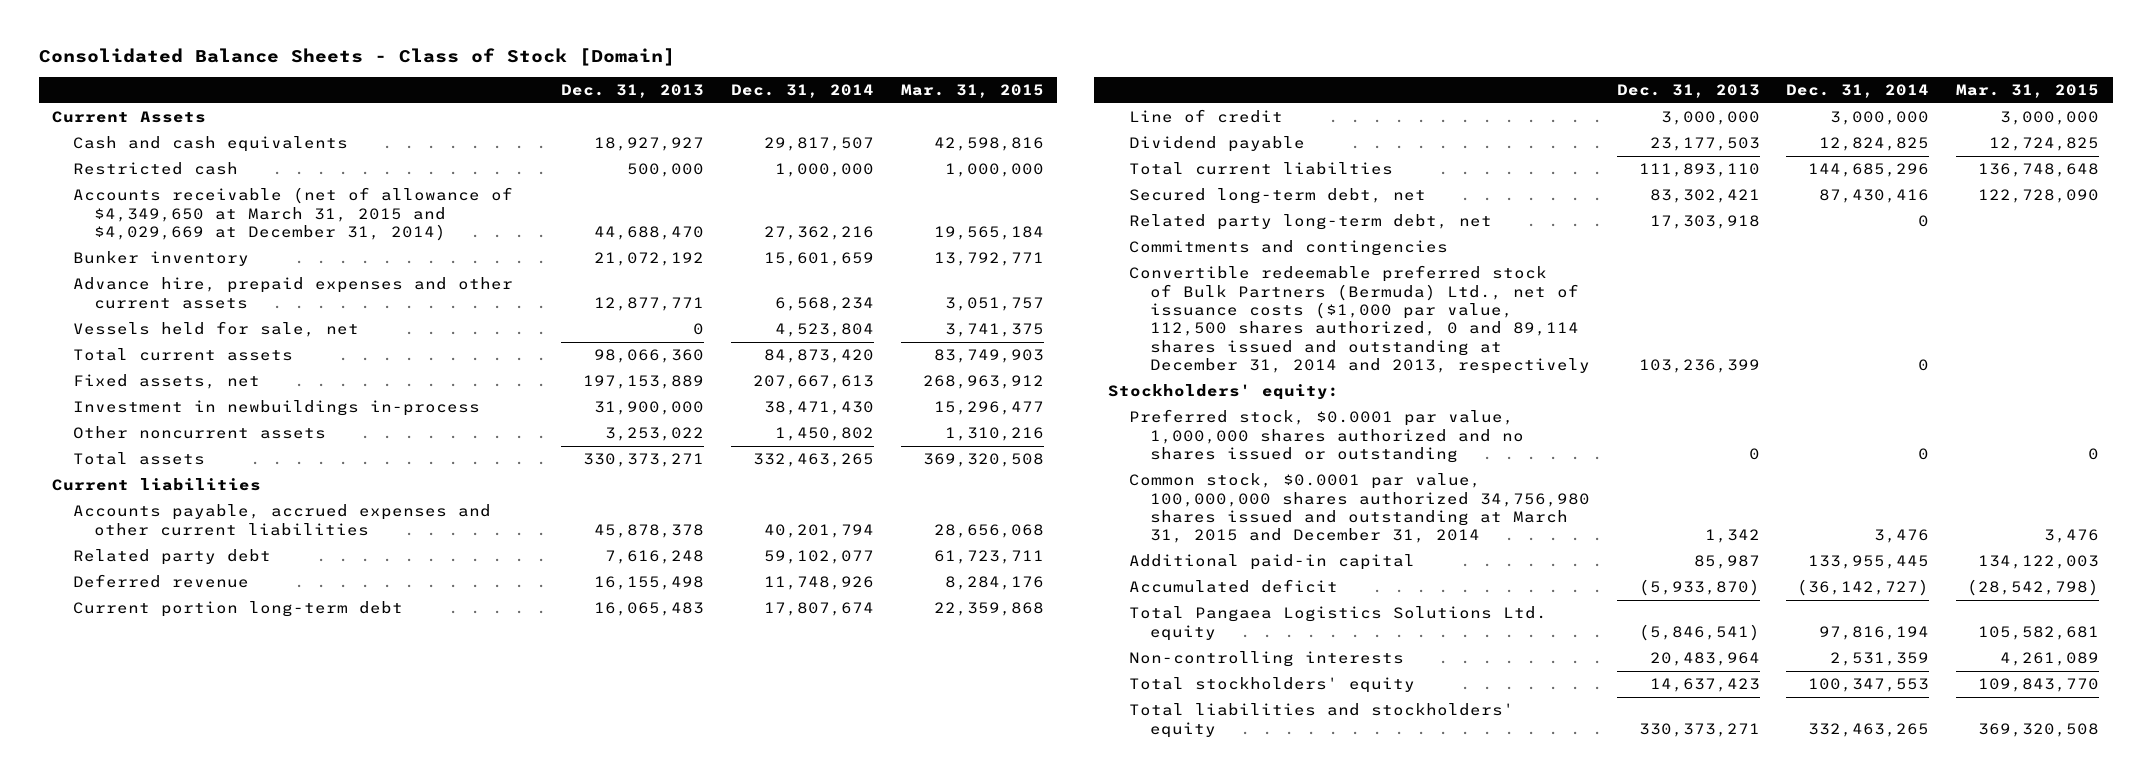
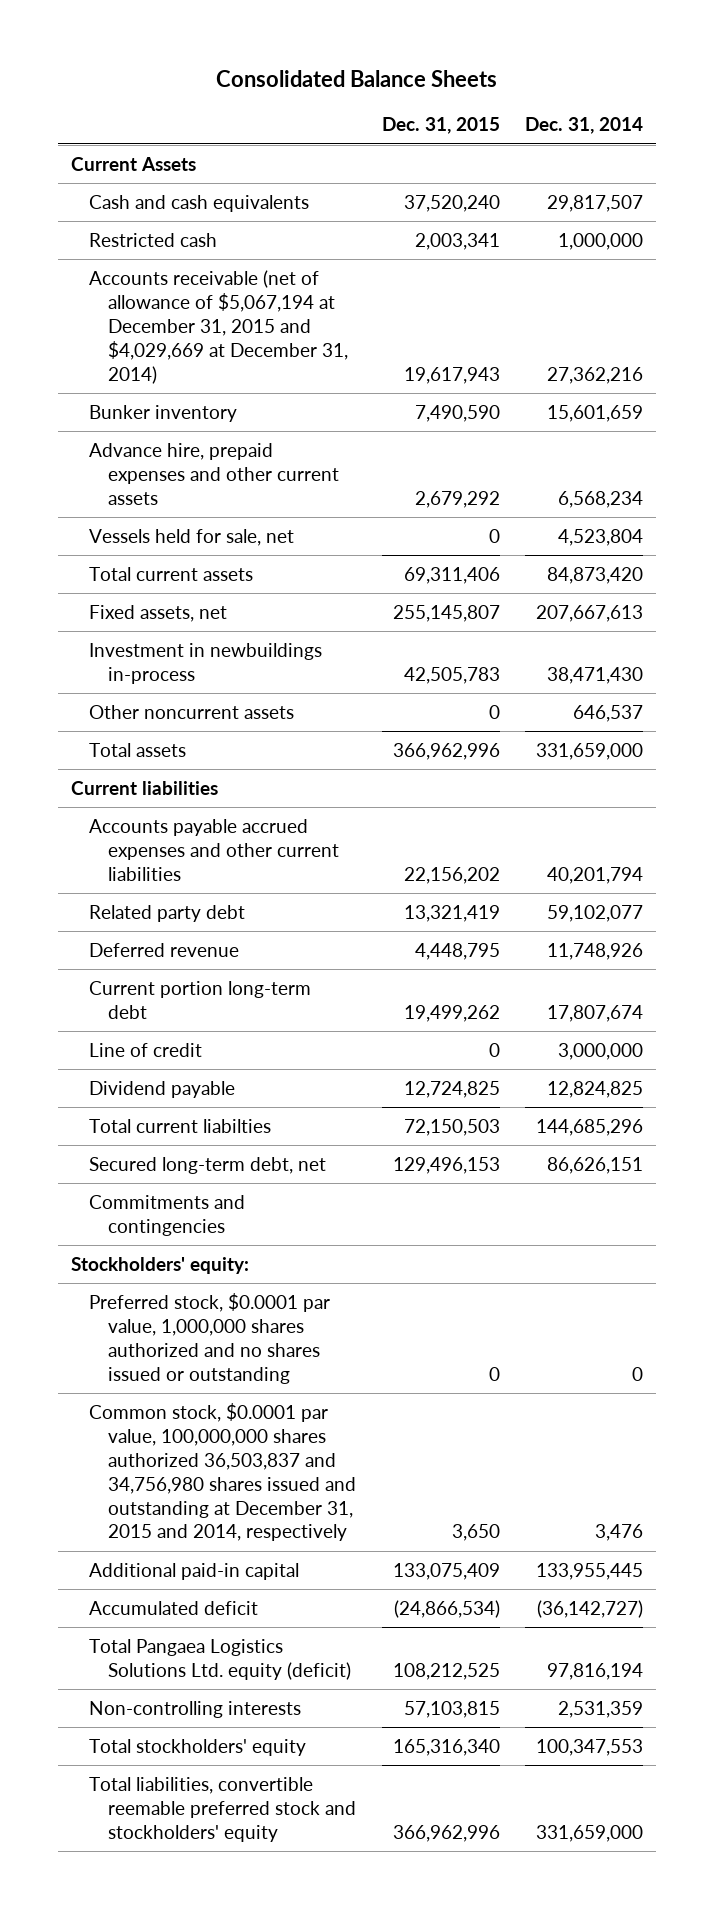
[38,47,675,66] Consolidated Balance Sheets - Class of Stock [Domain] -> [216,69,498,87] Consolidated Balance Sheets
[560,84,704,99] Dec. 31, 2013 -> none
[900,84,1044,99] Mar. 31, 2015 -> none
none -> [381,117,500,135] Dec. 31, 2015
[72,187,513,241] Accounts receivable (net of allowance of $4,349,650 at March 31, 2015 and $4,029,669 at December 31, 2014) -> [89,269,349,384] Accounts receivable (net of allowance of $5,067,194 at December 31, 2015 and $4,029,669 at December 31, 2014)
[774,427,874,442] 1,450,802 -> [573,704,644,722] 646,537
[752,453,874,468] 332,463,265 -> [536,742,644,760] 331,659,000
[72,504,491,536] Accounts payable, accrued expenses and other current liabilities -> [89,818,340,881] Accounts payable accrued expenses and other current liabilities
[1128,214,1492,231] Related party long-term debt, net -> none
[1819,189,1930,204] 87,430,416 -> [547,1156,644,1174] 86,626,151
[1128,265,1590,374] Convertible redeemable preferred stock of Bulk Partners (Bermuda) Ltd., net of issuance costs ($1,000 par value, 112,500 shares authorized, 0 and 89,114 shares issued and outstanding at December 31, 2014 and 2013, respectively -> none
[1128,473,1590,544] Common stock, $0.0001 par value, 100,000,000 shares authorized 34,756,980 shares issued and outstanding at March 31, 2015 and December 31, 2014 -> [89,1402,357,1542] Common stock, $0.0001 par value, 100,000,000 shares authorized 36,503,837 and 34,756,980 shares issued and outstanding at December 31, 2015 and 2014, respectively
[1128,606,1547,641] Total Pangaea Logistics Solutions Ltd. equity -> [89,1638,352,1680] Total Pangaea Logistics Solutions Ltd. equity (deficit)
[1128,703,1514,738] Total liabilities and stockholders' equity -> [89,1776,357,1842] Total liabilities, convertible reemable preferred stock and stockholders' equity
[1808,722,1930,737] 332,463,265 -> [536,1824,644,1842] 331,659,000

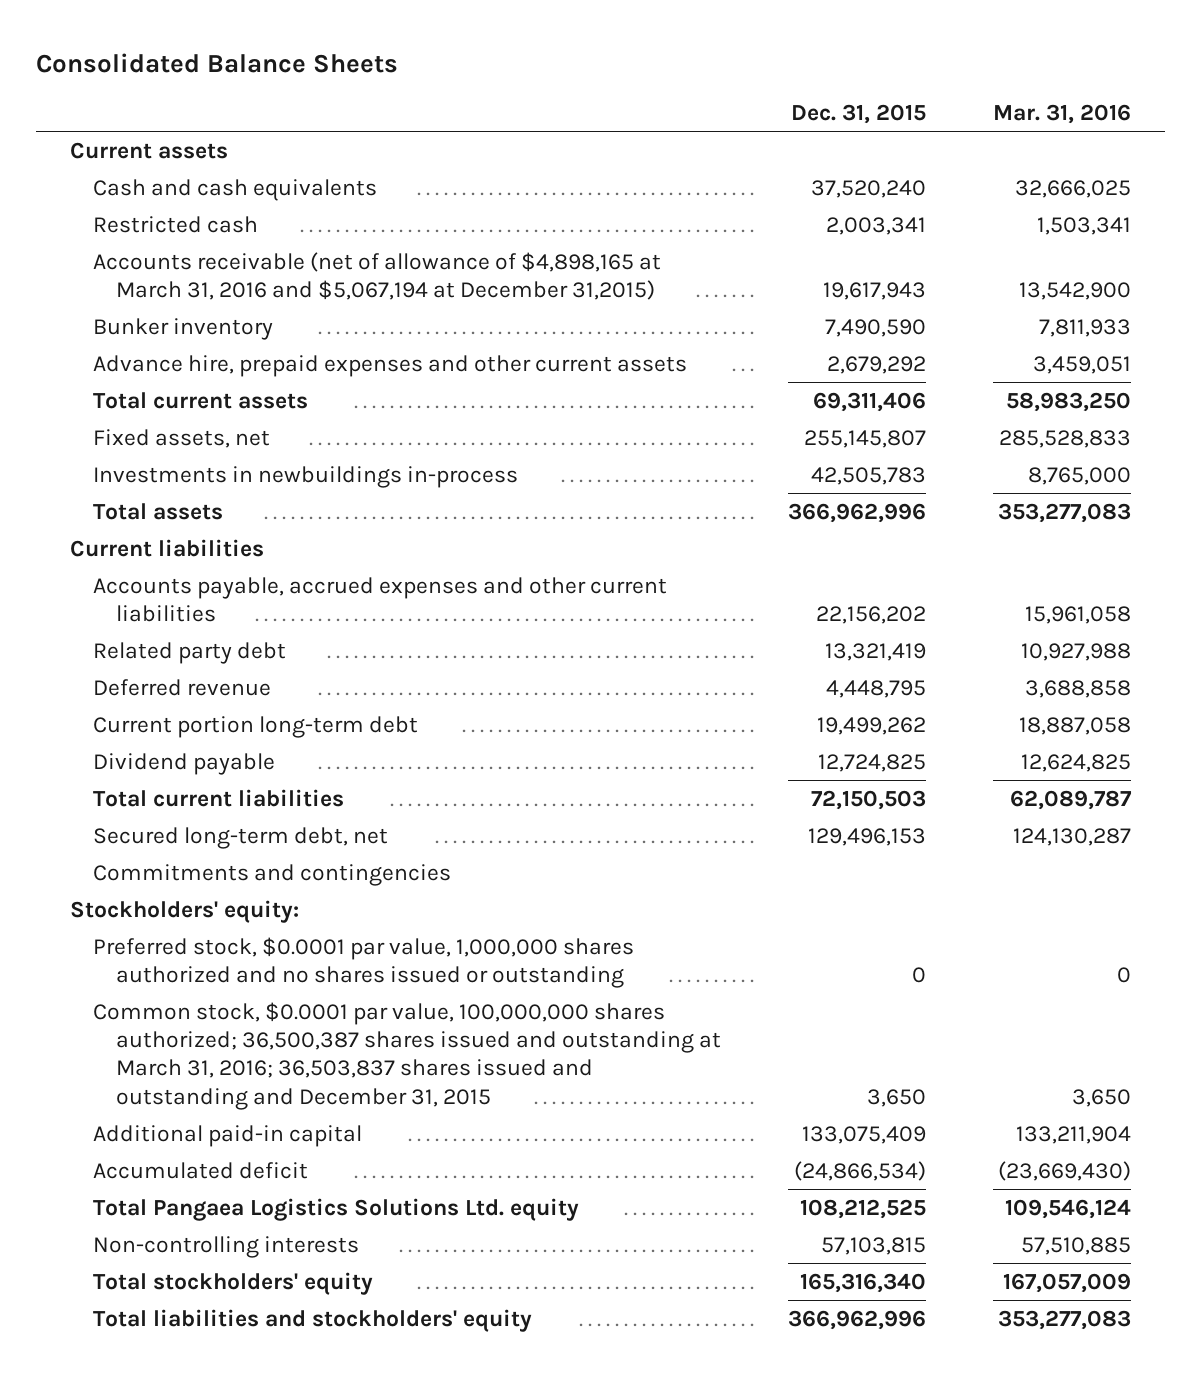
[525,117,644,135] Dec. 31, 2014 -> none
none -> [993,103,1132,124] Mar. 31, 2016
[70,156,196,171] Current Assets -> [69,141,228,159] Current assets
[89,269,349,384] Accounts receivable (net of allowance of $5,067,194 at December 31, 2015 and $4,029,669 at December 31, 2014) -> [92,251,661,300] Accounts receivable (net of allowance of $4,898,165 at March 31, 2016 and $5,067,194 at December 31,2015)
[89,528,295,546] Vessels held for sale, net -> none
[89,704,295,719] Other noncurrent assets -> none
[89,642,323,684] Investment in newbuildings in-process -> [92,465,518,488] Investments in newbuildings in-process
[89,818,340,881] Accounts payable accrued expenses and other current liabilities -> [92,576,667,622] Accounts payable, accrued expenses and other current liabilities
[89,1042,203,1057] Line of credit -> none
[89,1118,272,1133] Total current liabilties -> [92,788,344,807] Total current liabilities
[89,1402,357,1542] Common stock, $0.0001 par value, 100,000,000 shares authorized 36,503,837 and 34,756,980 shares issued and outstanding at December 31, 2015 and 2014, respectively -> [92,1001,721,1110] Common stock, $0.0001 par value, 100,000,000 shares authorized; 36,500,387 shares issued and outstanding at March 31, 2016; 36,503,837 shares issued and outstanding and December 31, 2015
[89,1638,352,1680] Total Pangaea Logistics Solutions Ltd. equity (deficit) -> [92,1197,579,1221] Total Pangaea Logistics Solutions Ltd. equity
[89,1776,357,1842] Total liabilities, convertible reemable preferred stock and stockholders' equity -> [92,1308,532,1332] Total liabilities and stockholders' equity

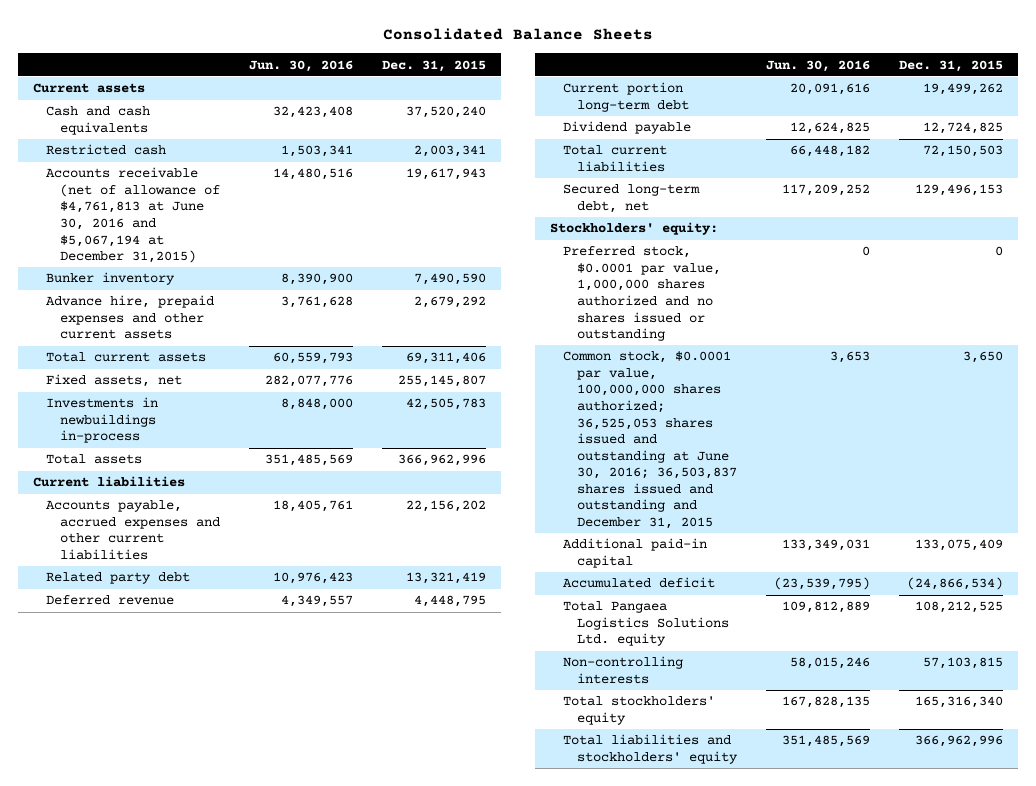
[993,103,1132,124] Mar. 31, 2016 -> none
none -> [248,59,353,72] Jun. 30, 2016
[92,251,661,300] Accounts receivable (net of allowance of $4,898,165 at March 31, 2016 and $5,067,194 at December 31,2015) -> [46,167,220,264] Accounts receivable (net of allowance of $4,761,813 at June 30, 2016 and $5,067,194 at December 31,2015)
[92,863,451,886] Commitments and contingencies -> none
[92,1001,721,1110] Common stock, $0.0001 par value, 100,000,000 shares authorized; 36,500,387 shares issued and outstanding at March 31, 2016; 36,503,837 shares issued and outstanding and December 31, 2015 -> [563,351,737,530] Common stock, $0.0001 par value, 100,000,000 shares authorized; 36,525,053 shares issued and outstanding at June 30, 2016; 36,503,837 shares issued and outstanding and December 31, 2015

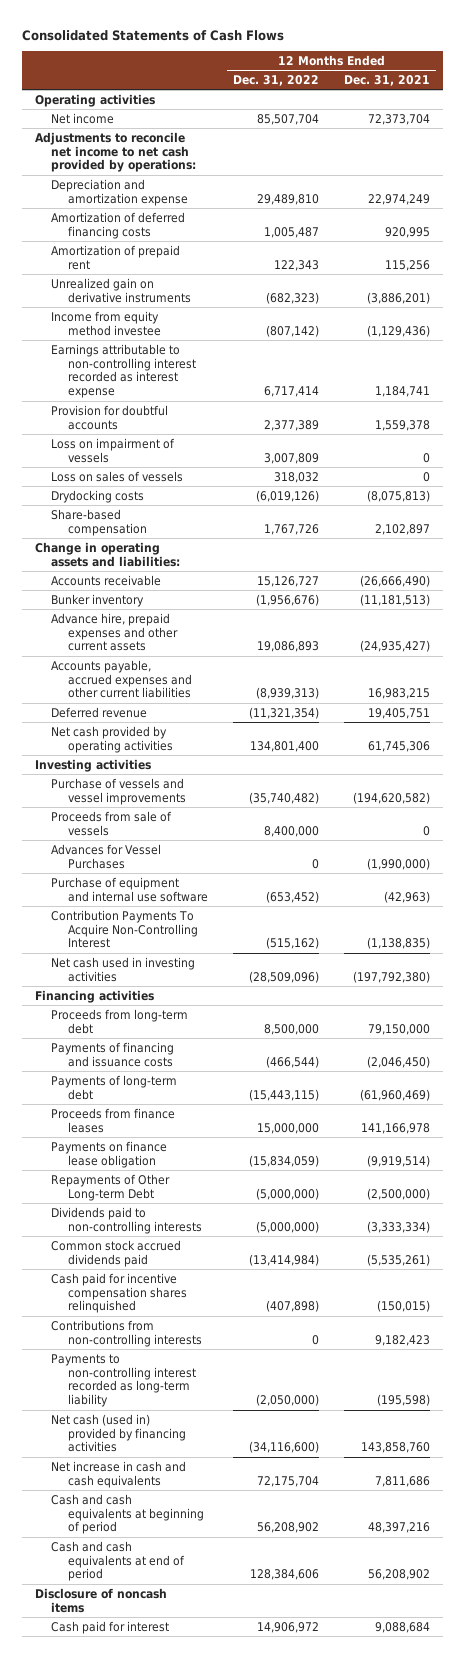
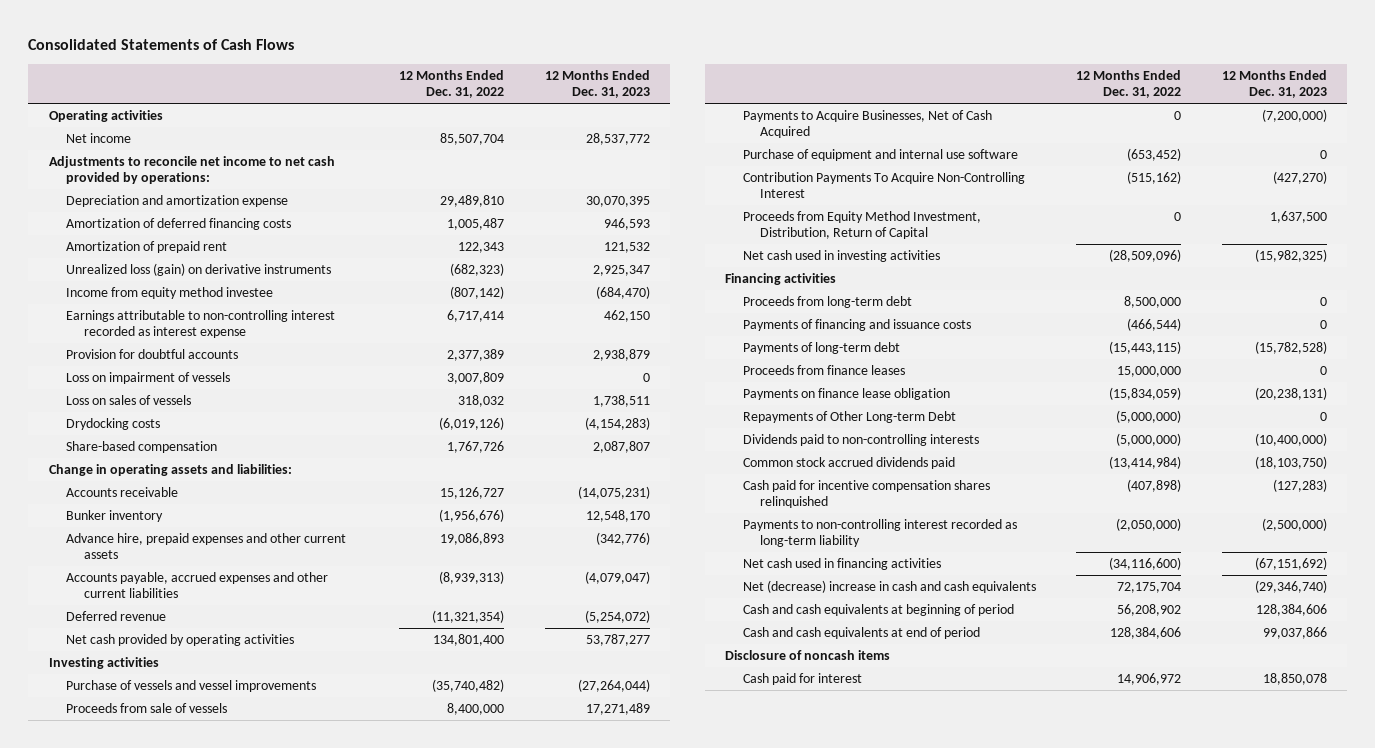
[344,74,431,86] Dec. 31, 2021 -> none
none -> [544,69,650,99] 12 Months Ended Dec. 31, 2023
[51,277,191,303] Unrealized gain on derivative instruments -> [66,262,332,276] Unrealized loss (gain) on derivative instruments
[51,843,162,869] Advances for Vessel Purchases -> none
none -> [742,109,992,139] Payments to Acquire Businesses, Net of Cash Acquired
none -> [742,210,981,240] Proceeds from Equity Method Investment, Distribution, Return of Capital
[51,1319,202,1347] Contributions from non-controlling interests -> none
[51,1413,186,1453] Net cash (used in) provided by financing activities -> [742,557,941,570] Net cash used in financing activities
[51,1460,187,1488] Net increase in cash and cash equivalents -> [742,579,1036,593] Net (decrease) increase in cash and cash equivalents

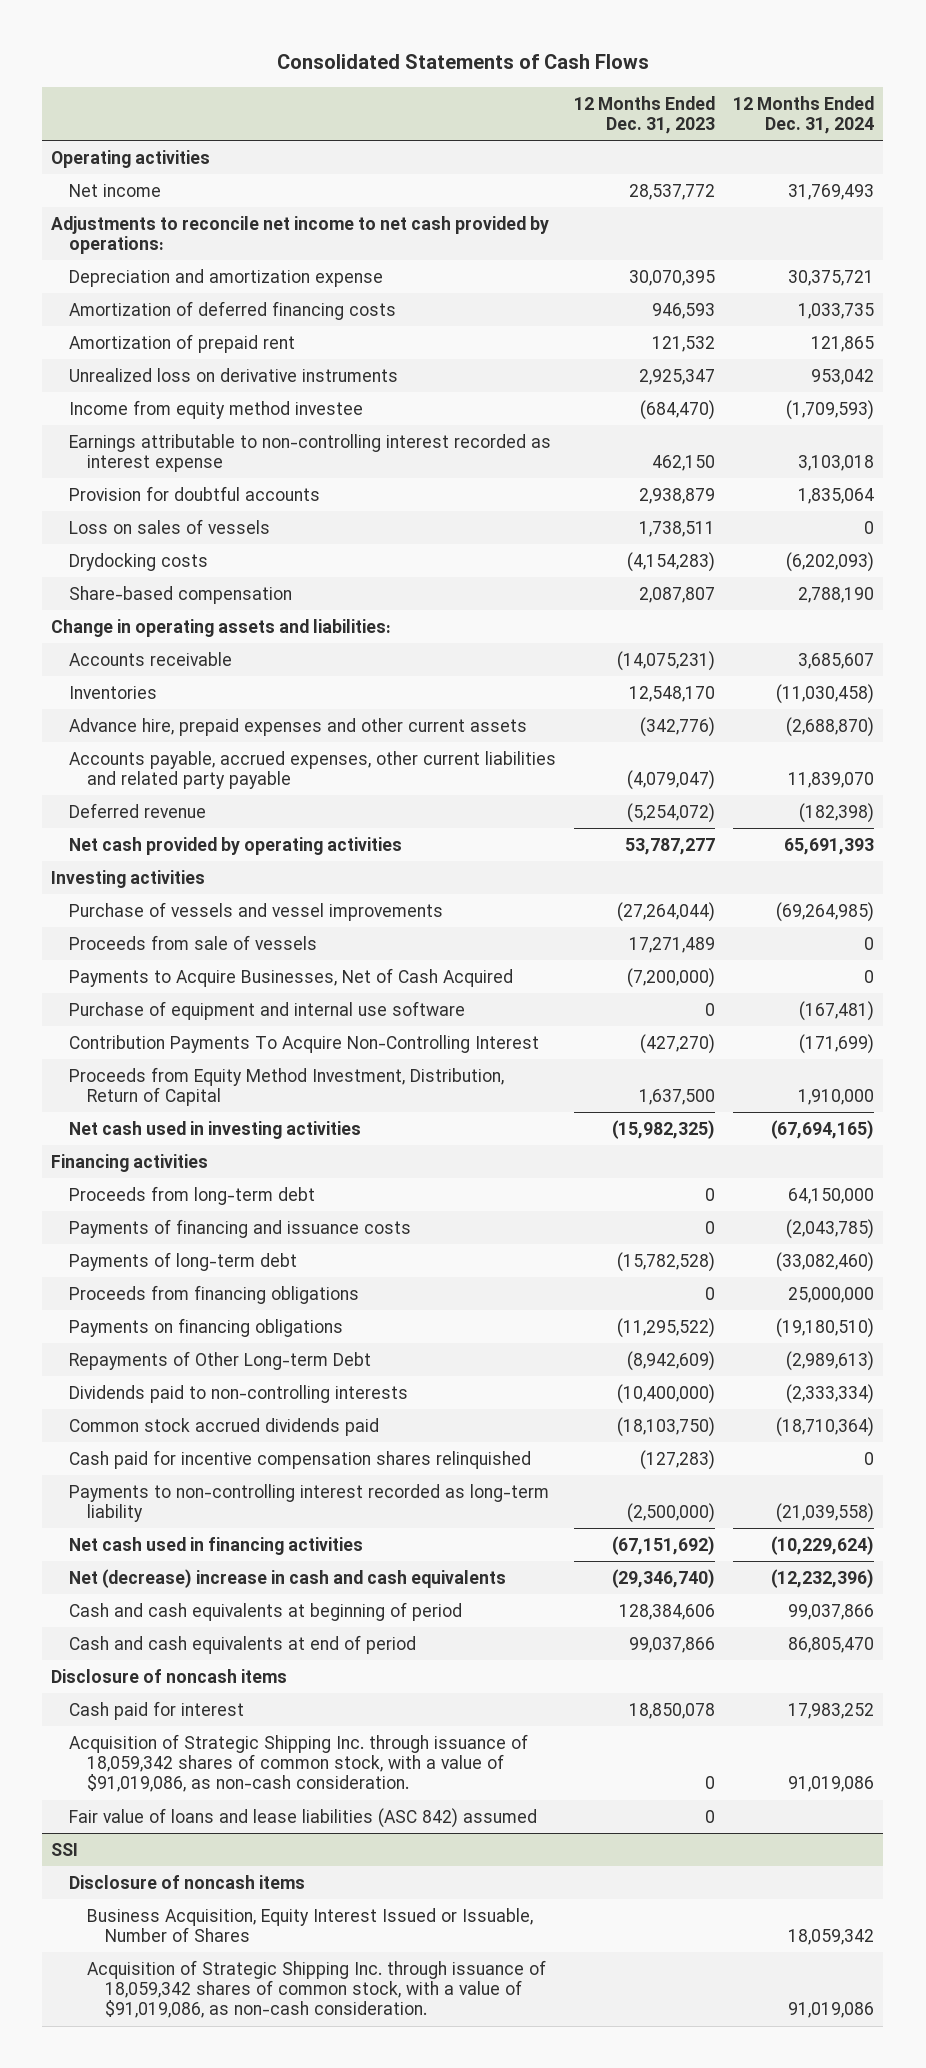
[399,69,505,99] 12 Months Ended Dec. 31, 2022 -> none
none -> [733,95,875,134] 12 Months Ended Dec. 31, 2024
[66,262,332,276] Unrealized loss (gain) on derivative instruments -> [69,367,399,382] Unrealized loss on derivative instruments
[66,371,231,384] Loss on impairment of vessels -> none
[66,509,164,522] Bunker inventory -> [69,685,158,699] Inventories
[66,571,329,599] Accounts payable, accrued expenses and other current liabilities -> [69,750,557,789] Accounts payable, accrued expenses, other current liabilities and related party payable
[742,364,905,375] Proceeds from finance leases -> [69,1284,360,1304] Proceeds from financing obligations
[742,387,950,400] Payments on finance lease obligation -> [69,1317,344,1337] Payments on financing obligations
[1254,386,1327,400] (20,238,131) -> [617,1317,716,1338] (11,295,522)
[1319,411,1327,421] 0 -> [627,1350,716,1371] (8,942,609)
none -> [69,1733,529,1793] Acquisition of Strategic Shipping Inc. through issuance of 18,059,342 shares of common stock, with a value of $91,019,086, as non-cash consideration.
none -> [69,1807,538,1828] Fair value of loans and lease liabilities (ASC 842) assumed
none -> [51,1842,79,1856] SSI
none -> [69,1874,306,1889] Disclosure of noncash items
none -> [86,1907,533,1942] Business Acquisition, Equity Interest Issued or Issuable, Number of Shares
none -> [86,1959,546,2019] Acquisition of Strategic Shipping Inc. through issuance of 18,059,342 shares of common stock, with a value of $91,019,086, as non-cash consideration.

